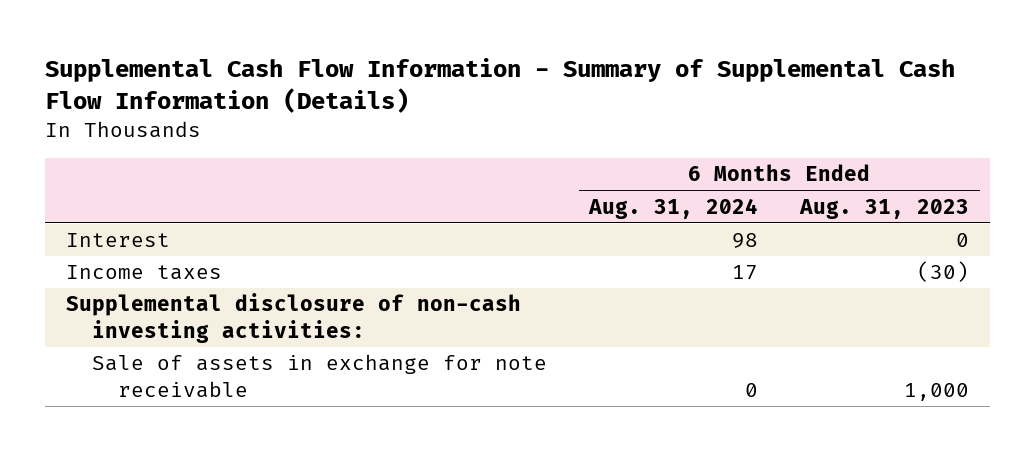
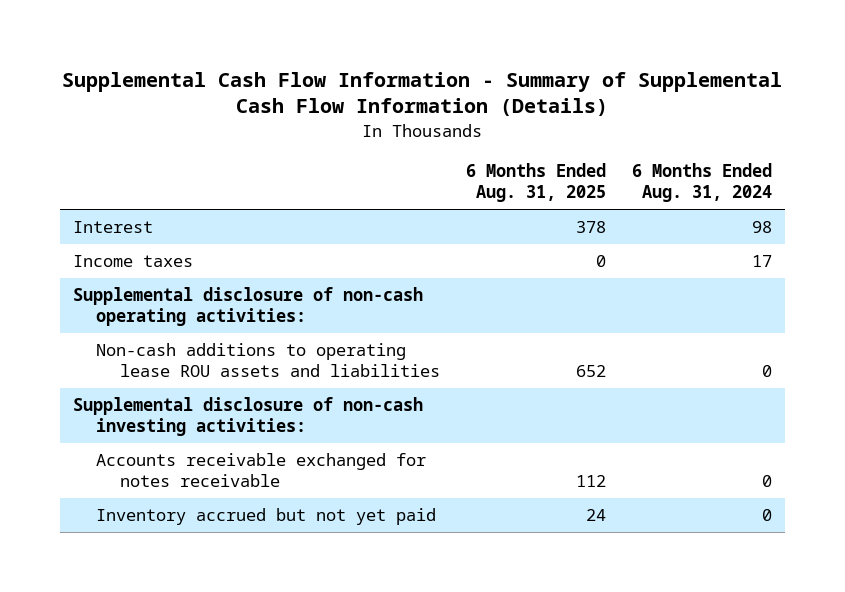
[799,198,970,219] Aug. 31, 2023 -> none
none -> [465,163,606,203] 6 Months Ended Aug. 31, 2025
none -> [72,287,423,327] Supplemental disclosure of non-cash operating activities:
none -> [96,343,440,378] Non-cash additions to operating lease ROU assets and liabilities
[92,354,548,398] Sale of assets in exchange for note receivable -> [96,453,427,488] Accounts receivable exchanged for notes receivable
none -> [96,508,437,526] Inventory accrued but not yet paid

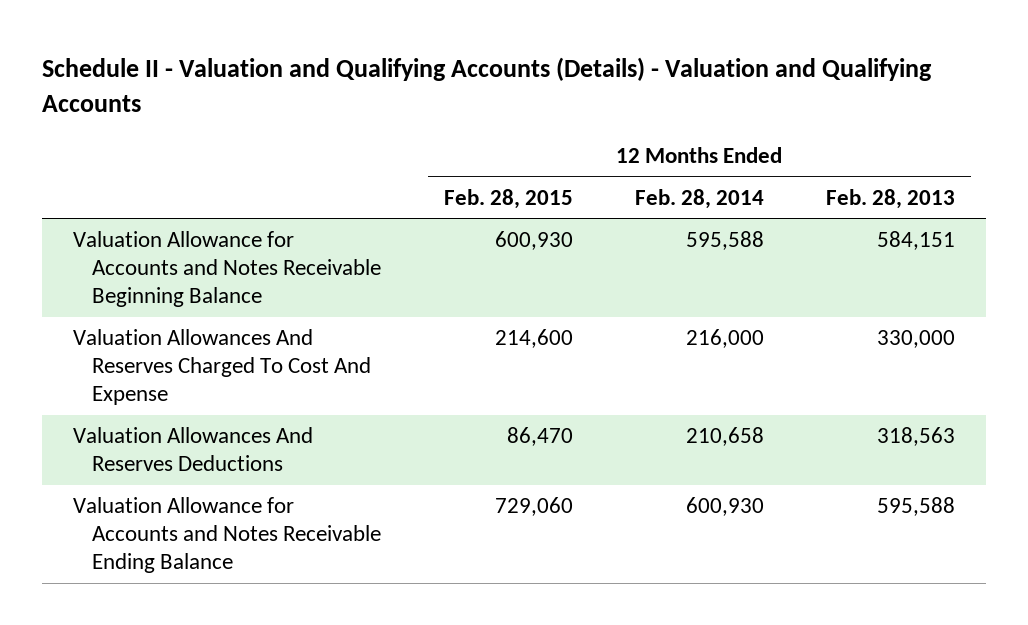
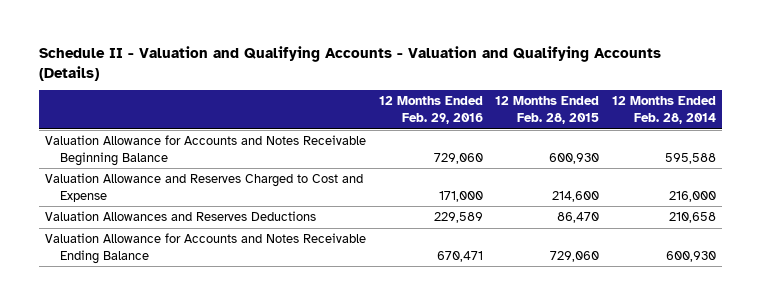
[41,56,932,113] Schedule II - Valuation and Qualifying Accounts (Details) - Valuation and Qualifying Accounts -> [38,46,661,81] Schedule II - Valuation and Qualifying Accounts - Valuation and Qualifying Accounts (Details)
[825,188,955,209] Feb. 28, 2013 -> none
none -> [378,96,483,124] 12 Months Ended Feb. 29, 2016
[73,329,372,406] Valuation Allowances And Reserves Charged To Cost And Expense -> [44,173,363,202] Valuation Allowance and Reserves Charged to Cost and Expense
[73,427,314,472] Valuation Allowances And Reserves Deductions -> [44,211,316,222] Valuation Allowances and Reserves Deductions

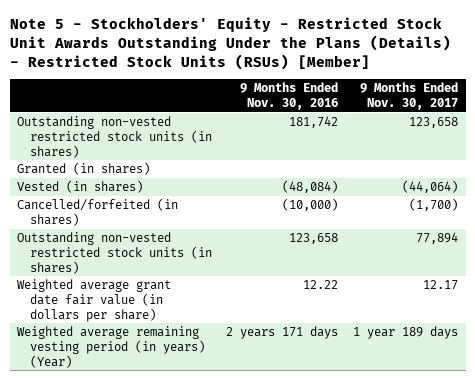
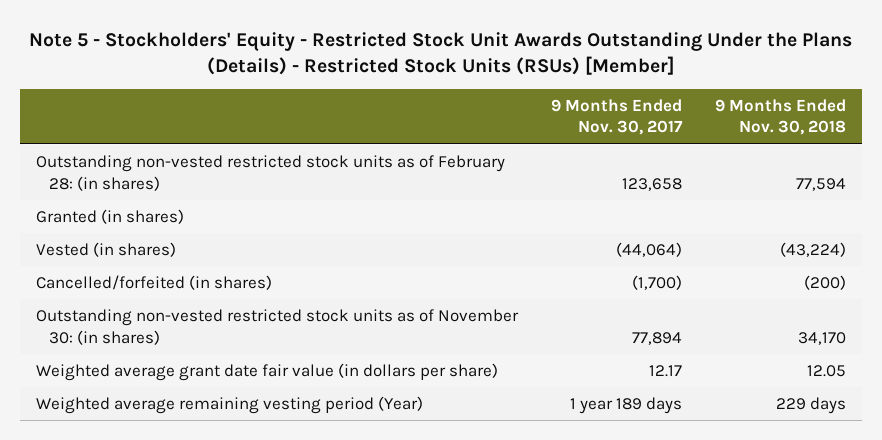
[240,82,339,110] 9 Months Ended Nov. 30, 2016 -> none
none -> [714,98,846,136] 9 Months Ended Nov. 30, 2018
[17,116,212,158] Outstanding non-vested restricted stock units (in shares) -> [36,154,506,191] Outstanding non-vested restricted stock units as of February 28: (in shares)
[17,232,212,274] Outstanding non-vested restricted stock units (in shares) -> [36,308,520,345] Outstanding non-vested restricted stock units as of November 30: (in shares)
[17,326,205,368] Weighted average remaining vesting period (in years) (Year) -> [36,395,424,414] Weighted average remaining vesting period (Year)

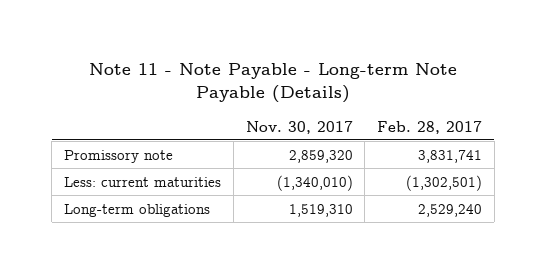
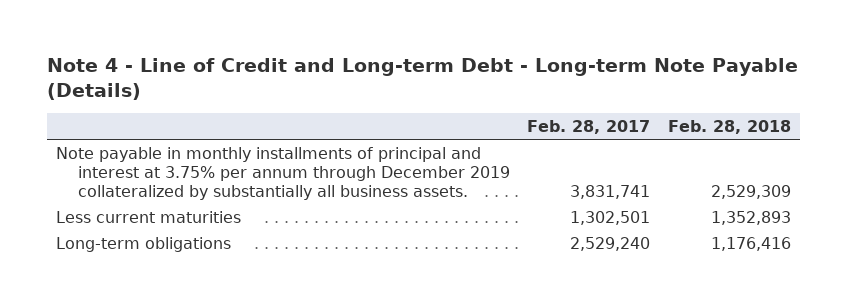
[89,62,458,104] Note 11 - Note Payable - Long-term Note Payable (Details) -> [46,57,798,101] Note 4 - Line of Credit and Long-term Debt - Long-term Note Payable (Details)
[245,120,353,134] Nov. 30, 2017 -> none
none -> [668,120,792,135] Feb. 28, 2018
[64,149,174,163] Promissory note -> [55,146,510,201] Note payable in monthly installments of principal and interest at 3.75% per annum through December 2019 collateralized by substantially all business assets.
[64,176,222,187] Less: current maturities -> [55,210,241,223] Less current maturities
[406,174,483,191] (1,302,501) -> [570,210,651,225] 1,302,501

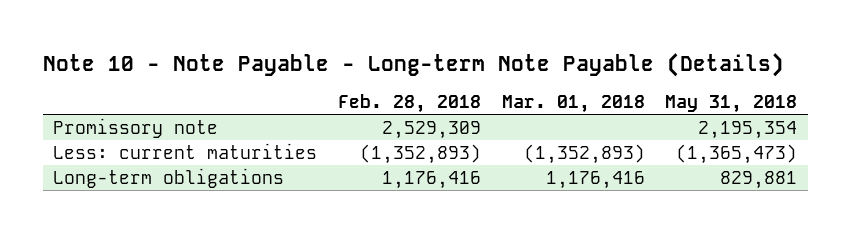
[46,57,798,101] Note 4 - Line of Credit and Long-term Debt - Long-term Note Payable (Details) -> [43,53,785,78] Note 10 - Note Payable - Long-term Note Payable (Details)
[527,120,651,135] Feb. 28, 2017 -> none
none -> [501,95,645,114] Mar. 01, 2018
none -> [665,95,798,114] May 31, 2018
[55,146,510,201] Note payable in monthly installments of principal and interest at 3.75% per annum through December 2019 collateralized by substantially all business assets. -> [53,118,219,139] Promissory note
[55,210,241,223] Less current maturities -> [53,143,318,160] Less: current maturities
[711,210,792,225] 1,352,893 -> [360,144,482,165] (1,352,893)

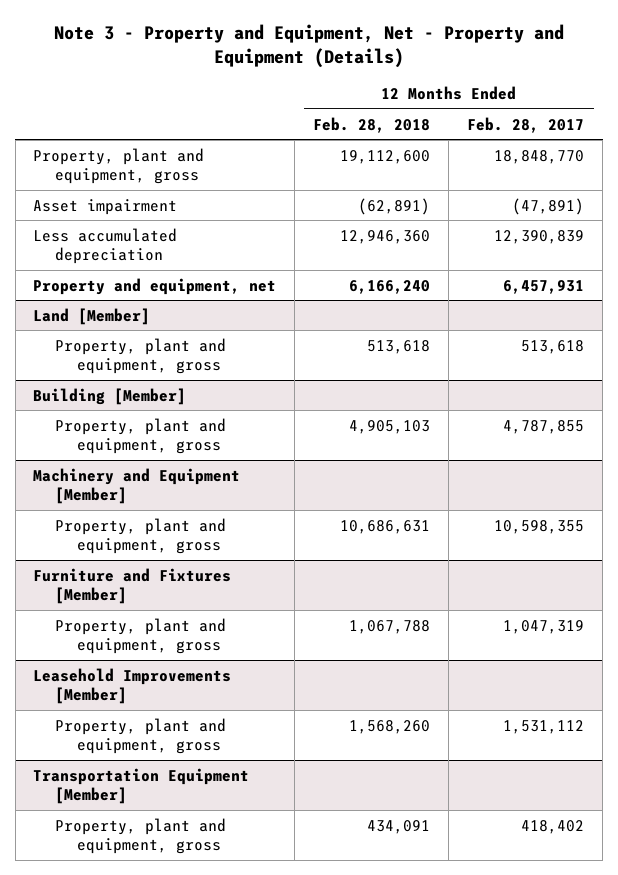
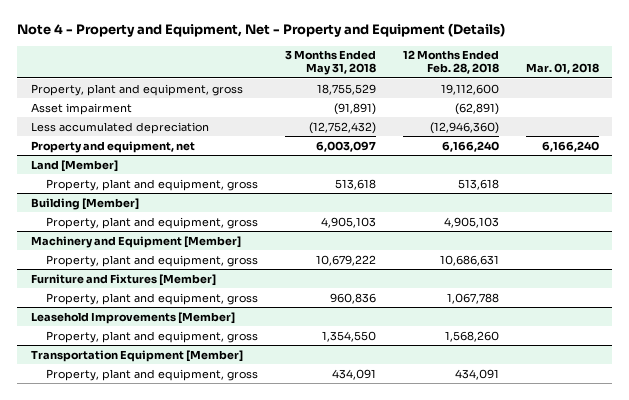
[53,24,564,69] Note 3 - Property and Equipment, Net - Property and Equipment (Details) -> [17,23,506,38] Note 4 - Property and Equipment, Net - Property and Equipment (Details)
[467,116,585,133] Feb. 28, 2017 -> none
none -> [284,50,376,76] 3 Months Ended May 31, 2018
none -> [525,63,599,75] Mar. 01, 2018
[340,229,431,244] 12,946,360 -> [429,121,499,134] (12,946,360)

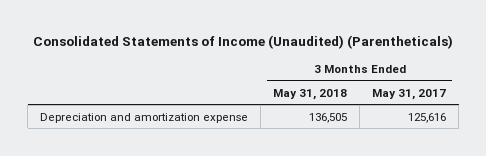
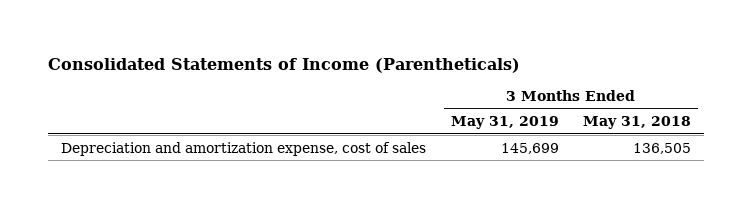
[33,34,454,49] Consolidated Statements of Income (Unaudited) (Parentheticals) -> [48,57,521,73] Consolidated Statements of Income (Parentheticals)
[372,88,447,100] May 31, 2017 -> none
none -> [450,116,559,130] May 31, 2019
[40,112,249,123] Depreciation and amortization expense -> [60,141,426,156] Depreciation and amortization expense, cost of sales

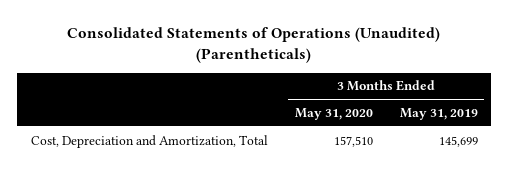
[48,57,521,73] Consolidated Statements of Income (Parentheticals) -> [67,27,441,64] Consolidated Statements of Operations (Unaudited) (Parentheticals)
[583,116,692,130] May 31, 2018 -> none
none -> [294,107,373,120] May 31, 2020
[60,141,426,156] Depreciation and amortization expense, cost of sales -> [30,134,268,148] Cost, Depreciation and Amortization, Total

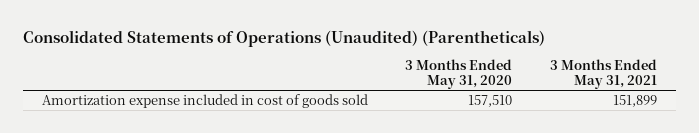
[399,107,478,120] May 31, 2019 -> none
none -> [550,58,658,90] 3 Months Ended May 31, 2021
[30,134,268,148] Cost, Depreciation and Amortization, Total -> [41,94,368,109] Amortization expense included in cost of goods sold

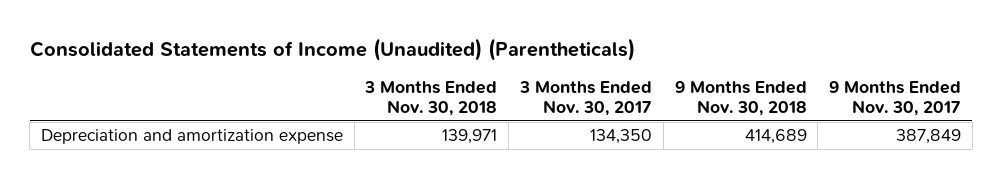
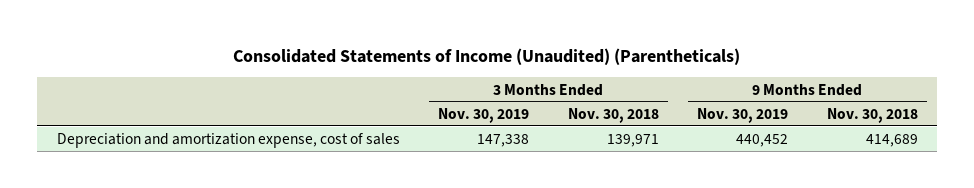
[518,80,652,117] 3 Months Ended Nov. 30, 2017 -> none
[829,80,962,117] 9 Months Ended Nov. 30, 2017 -> none
none -> [438,107,530,123] Nov. 30, 2019
none -> [697,107,789,123] Nov. 30, 2019
[40,129,343,145] Depreciation and amortization expense -> [56,133,400,149] Depreciation and amortization expense, cost of sales

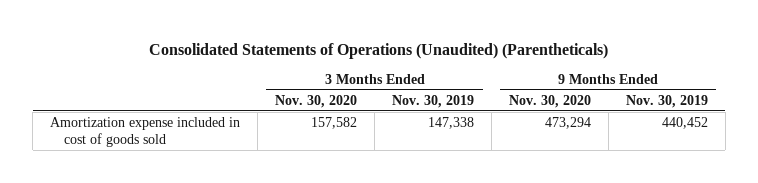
[233,47,741,65] Consolidated Statements of Income (Unaudited) (Parentheticals) -> [149,42,609,59] Consolidated Statements of Operations (Unaudited) (Parentheticals)
[567,107,659,123] Nov. 30, 2018 -> none
[826,107,918,123] Nov. 30, 2018 -> none
none -> [275,94,358,108] Nov. 30, 2020
none -> [508,94,591,108] Nov. 30, 2020
[56,133,400,149] Depreciation and amortization expense, cost of sales -> [50,117,241,147] Amortization expense included in cost of goods sold

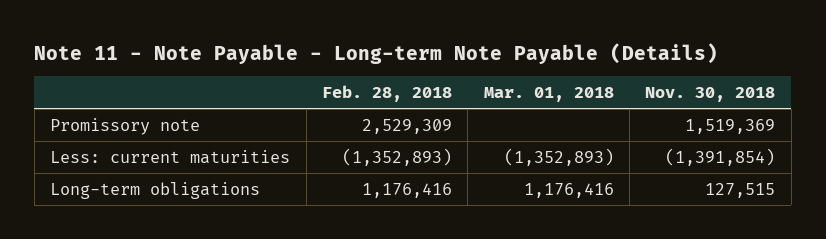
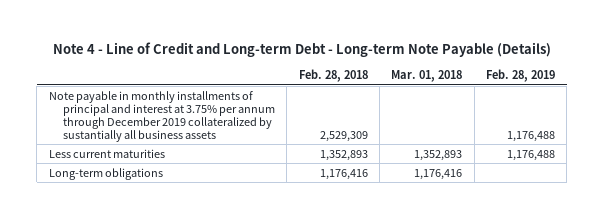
[34,42,719,64] Note 11 - Note Payable - Long-term Note Payable (Details) -> [52,42,551,58] Note 4 - Line of Credit and Long-term Debt - Long-term Note Payable (Details)
[645,86,776,102] Nov. 30, 2018 -> none
none -> [486,69,556,83] Feb. 28, 2019
[50,117,201,135] Promissory note -> [48,90,275,142] Note payable in monthly installments of principal and interest at 3.75% per annum through December 2019 collateralized by sustantially all business assets
[50,149,291,164] Less: current maturities -> [48,148,165,158] Less current maturities
[341,147,452,166] (1,352,893) -> [319,149,368,161] 1,352,893
[503,147,614,166] (1,352,893) -> [414,149,463,161] 1,352,893

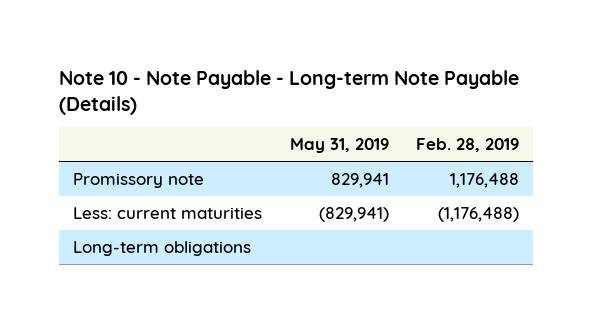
[52,42,551,58] Note 4 - Line of Credit and Long-term Debt - Long-term Note Payable (Details) -> [58,69,519,115] Note 10 - Note Payable - Long-term Note Payable (Details)
[298,69,368,83] Feb. 28, 2018 -> none
[391,70,463,83] Mar. 01, 2018 -> none
none -> [289,138,389,154] May 31, 2019
[48,90,275,142] Note payable in monthly installments of principal and interest at 3.75% per annum through December 2019 collateralized by sustantially all business assets -> [72,172,204,188] Promissory note
[48,148,165,158] Less current maturities -> [72,206,262,219] Less: current maturities
[507,149,556,161] 1,176,488 -> [438,206,520,222] (1,176,488)

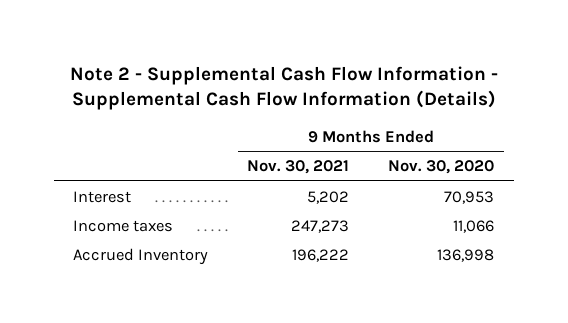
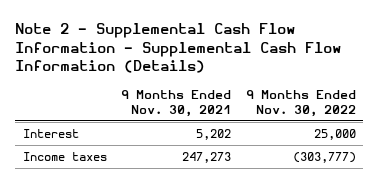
[388,160,495,175] Nov. 30, 2020 -> none
none -> [245,90,356,118] 9 Months Ended Nov. 30, 2022
[73,247,209,265] Accrued Inventory -> none

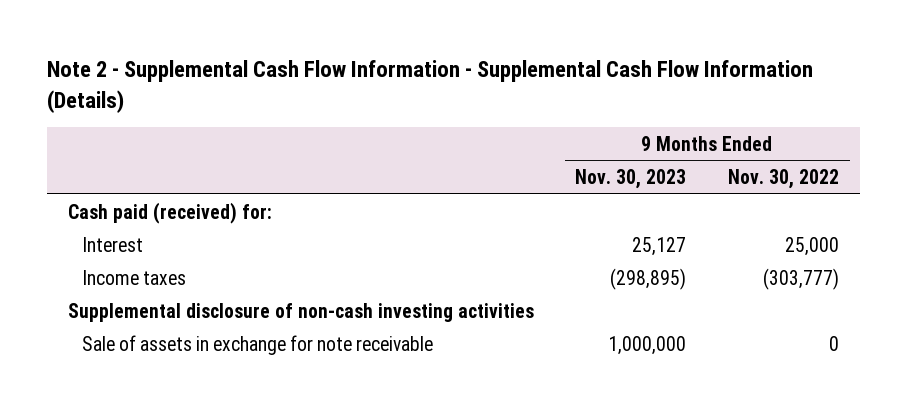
[121,90,232,118] 9 Months Ended Nov. 30, 2021 -> none
none -> [575,168,687,189] Nov. 30, 2023
none -> [67,201,272,224] Cash paid (received) for:
none -> [67,302,534,322] Supplemental disclosure of non-cash investing activities
none -> [82,334,434,355] Sale of assets in exchange for note receivable

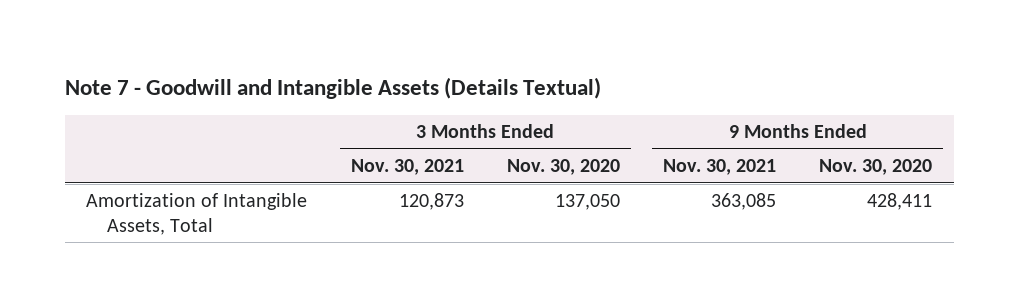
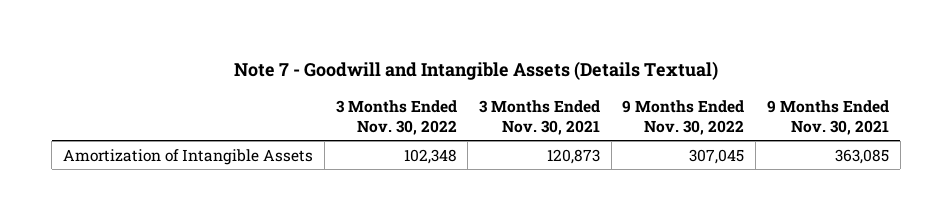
[506,158,620,175] Nov. 30, 2020 -> none
[819,158,933,175] Nov. 30, 2020 -> none
none -> [335,99,457,135] 3 Months Ended Nov. 30, 2022
none -> [622,99,745,135] 9 Months Ended Nov. 30, 2022
[86,193,308,235] Amortization of Intangible Assets, Total -> [63,148,314,165] Amortization of Intangible Assets

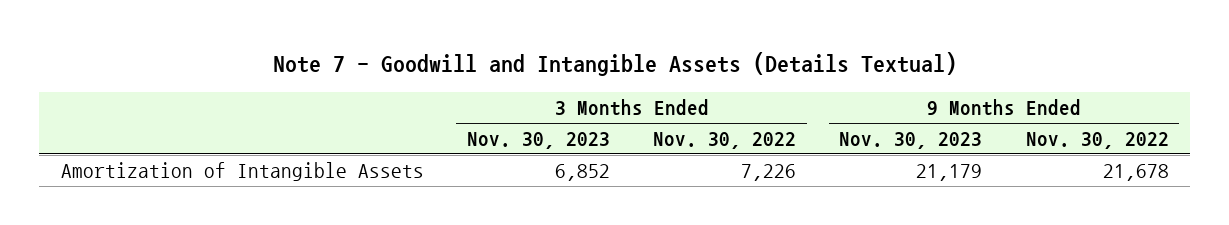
[478,99,600,135] 3 Months Ended Nov. 30, 2021 -> none
[766,99,889,135] 9 Months Ended Nov. 30, 2021 -> none
none -> [467,132,611,150] Nov. 30, 2023
none -> [839,132,983,150] Nov. 30, 2023
[403,148,457,164] 102,348 -> [741,164,797,182] 7,226
[689,148,745,164] 307,045 -> [1102,164,1169,182] 21,678

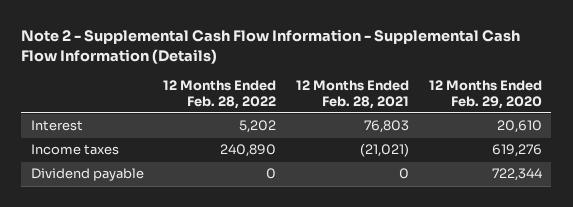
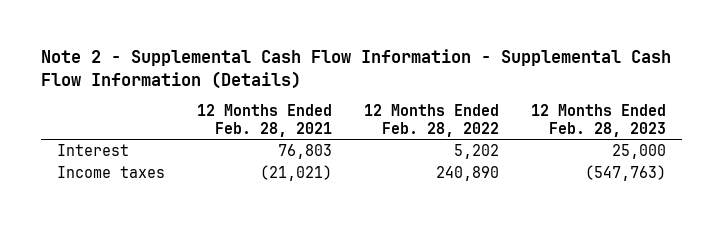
[428,79,542,109] 12 Months Ended Feb. 29, 2020 -> none
none -> [530,104,666,137] 12 Months Ended Feb. 28, 2023
[30,168,144,182] Dividend payable -> none

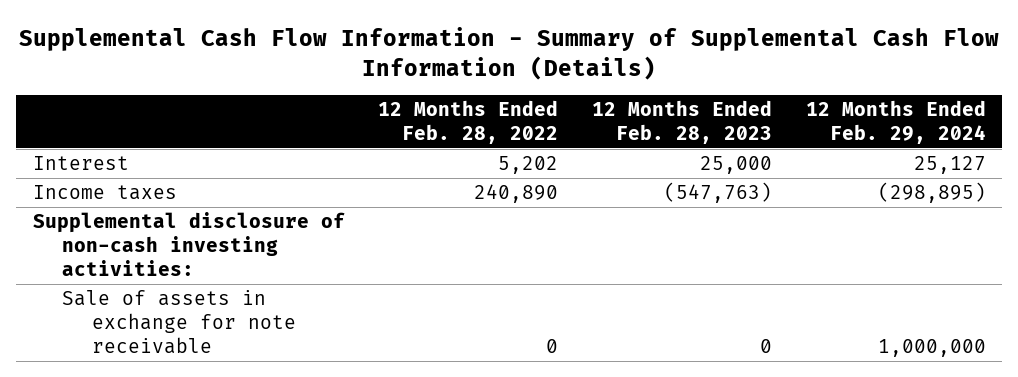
[41,49,672,89] Note 2 - Supplemental Cash Flow Information - Supplemental Cash Flow Information (Details) -> [19,26,1000,80] Supplemental Cash Flow Information - Summary of Supplemental Cash Flow Information (Details)
[196,104,332,137] 12 Months Ended Feb. 28, 2021 -> none
none -> [805,100,986,145] 12 Months Ended Feb. 29, 2024
none -> [32,212,345,277] Supplemental disclosure of non-cash investing activities:
none -> [62,290,296,355] Sale of assets in exchange for note receivable

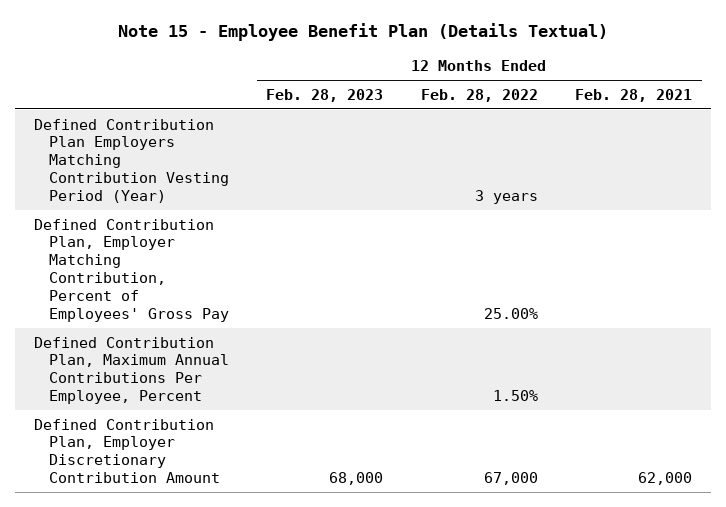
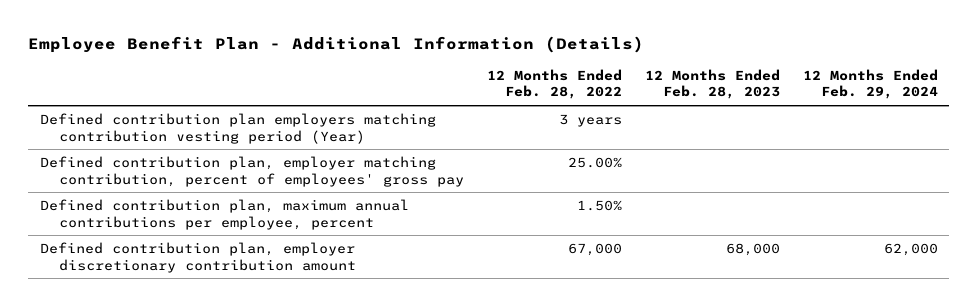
[117,23,608,42] Note 15 - Employee Benefit Plan (Details Textual) -> [28,35,645,53] Employee Benefit Plan - Additional Information (Details)
[575,88,693,102] Feb. 28, 2021 -> none
none -> [802,68,938,100] 12 Months Ended Feb. 29, 2024
[33,118,229,203] Defined Contribution Plan Employers Matching Contribution Vesting Period (Year) -> [39,112,436,144] Defined contribution plan employers matching contribution vesting period (Year)
[33,218,229,322] Defined Contribution Plan, Employer Matching Contribution, Percent of Employees' Gross Pay -> [39,155,464,187] Defined contribution plan, employer matching contribution, percent of employees' gross pay
[33,336,229,405] Defined Contribution Plan, Maximum Annual Contributions Per Employee, Percent -> [39,198,409,230] Defined contribution plan, maximum annual contributions per employee, percent
[33,418,220,484] Defined Contribution Plan, Employer Discretionary Contribution Amount -> [39,241,356,273] Defined contribution plan, employer discretionary contribution amount

